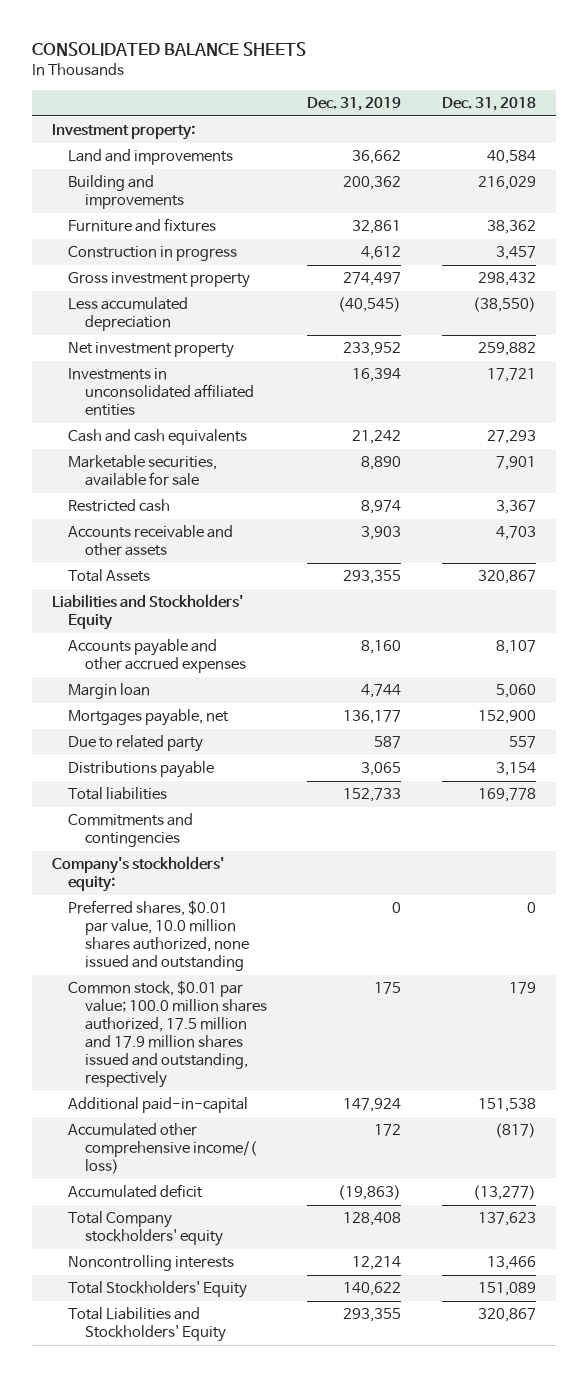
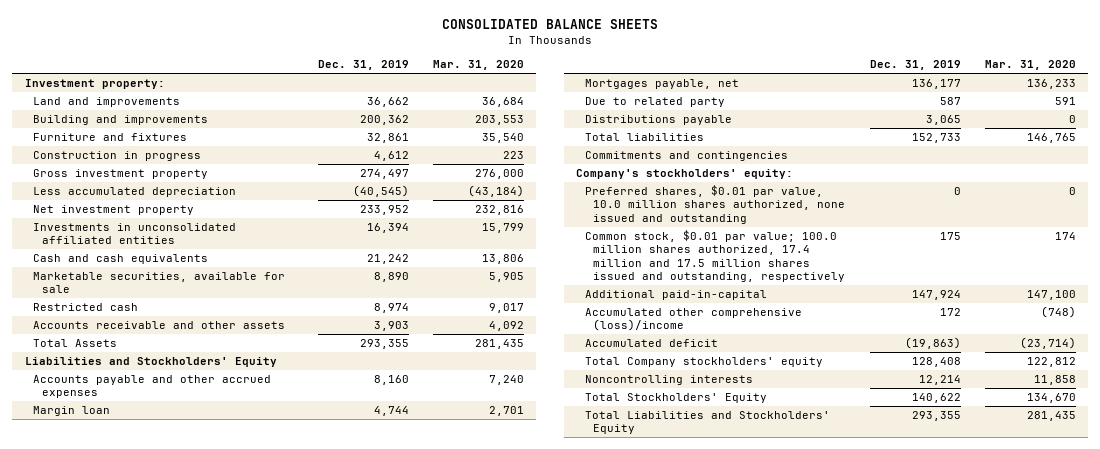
[441,96,536,111] Dec. 31, 2018 -> none
none -> [433,60,525,71] Mar. 31, 2020
[68,980,267,1088] Common stock, $0.01 par value; 100.0 million shares authorized, 17.5 million and 17.9 million shares issued and outstanding, respectively -> [584,230,846,283] Common stock, $0.01 par value; 100.0 million shares authorized, 17.4 million and 17.5 million shares issued and outstanding, respectively
[68,1123,257,1175] Accumulated other comprehensive income/( loss) -> [584,308,802,332] Accumulated other comprehensive (loss)/income

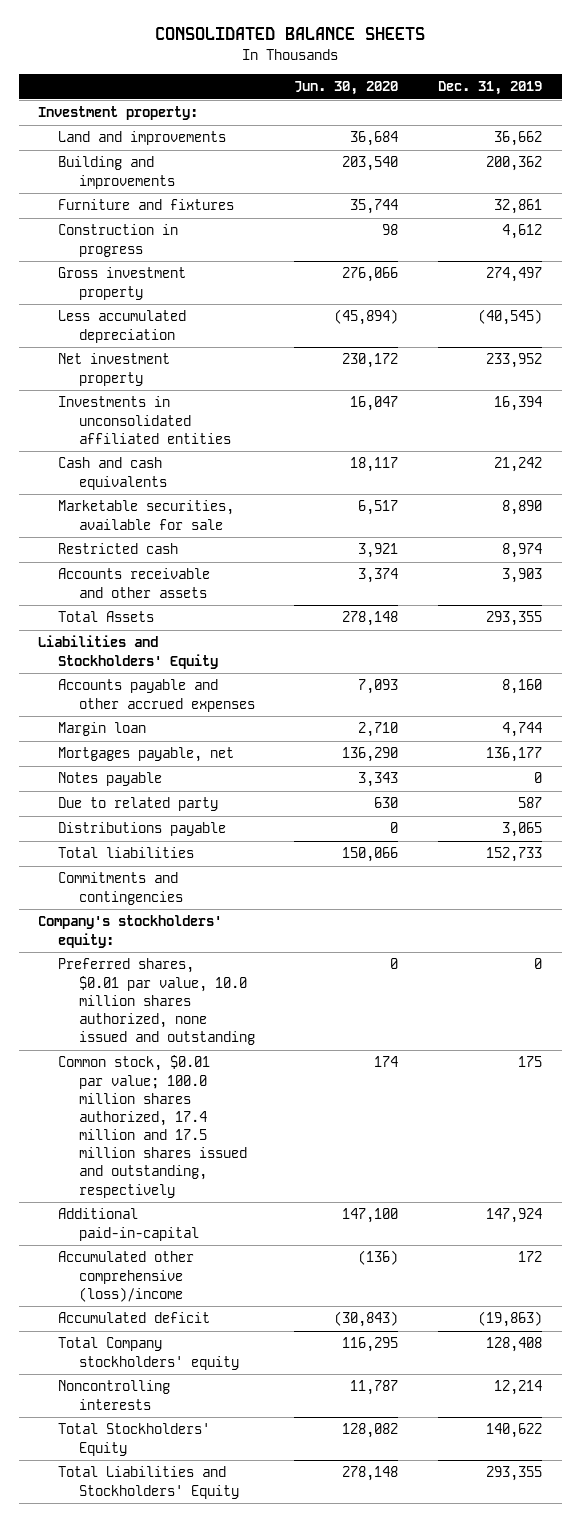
[433,60,525,71] Mar. 31, 2020 -> none
none -> [294,81,399,96] Jun. 30, 2020
none -> [58,772,163,787] Notes payable

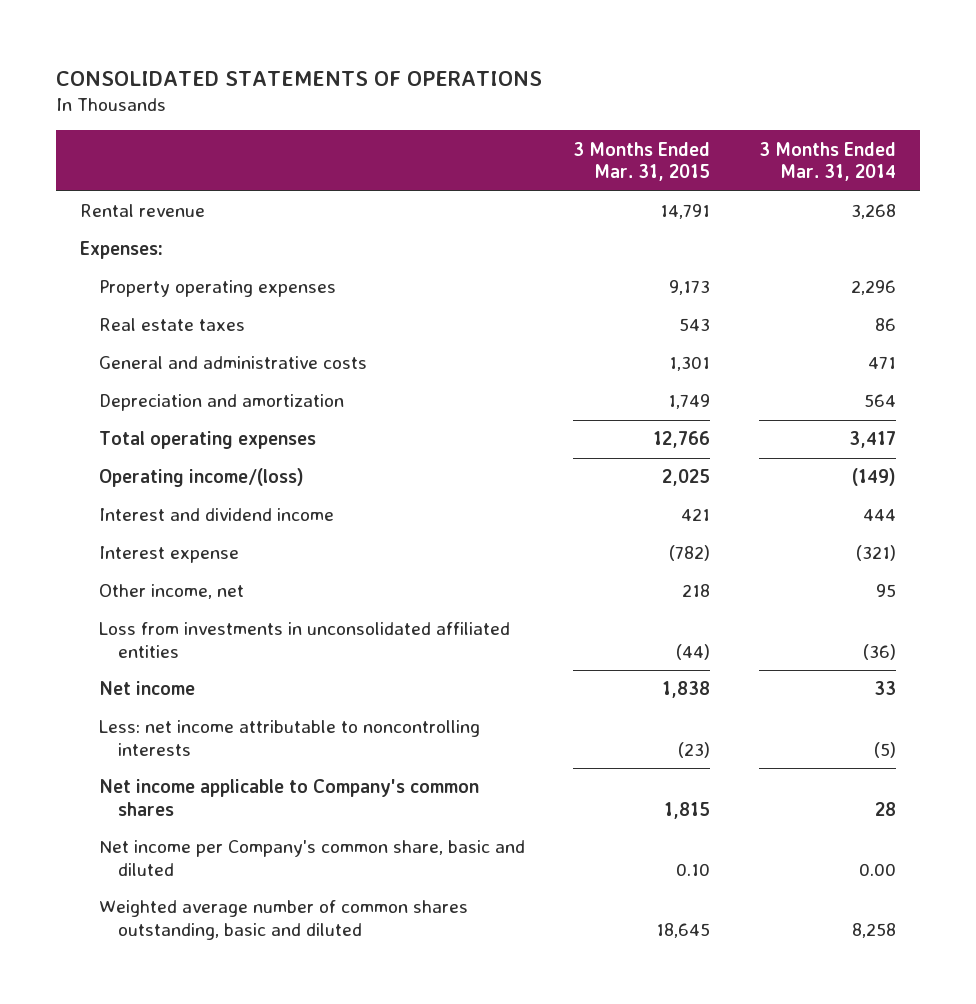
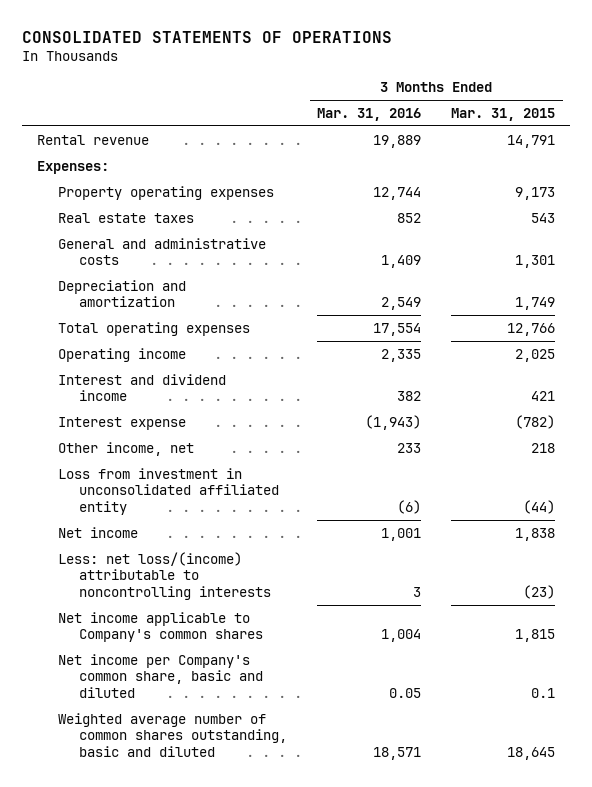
[758,141,896,182] 3 Months Ended Mar. 31, 2014 -> none
none -> [317,107,422,121] Mar. 31, 2016
[98,468,304,488] Operating income/(loss) -> [58,347,187,362] Operating income
[98,622,510,658] Loss from investments in unconsolidated affiliated entities -> [58,467,279,516] Loss from investment in unconsolidated affiliated entity
[98,720,480,756] Less: net income attributable to noncontrolling interests -> [58,551,271,601] Less: net loss/(income) attributable to noncontrolling interests
[676,862,711,876] 0.10 -> [531,688,556,699] 0.1

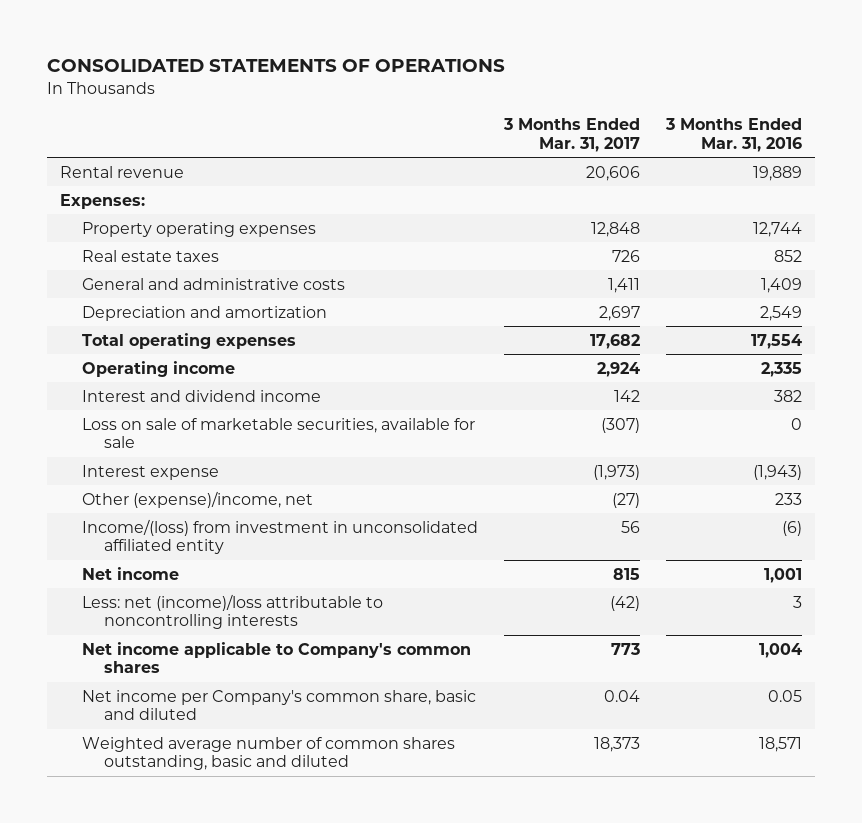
[451,107,556,121] Mar. 31, 2015 -> none
none -> [503,118,641,152] 3 Months Ended Mar. 31, 2017
none -> [82,417,476,449] Loss on sale of marketable securities, available for sale
[58,441,195,456] Other income, net -> [82,490,314,508] Other (expense)/income, net
[58,467,279,516] Loss from investment in unconsolidated affiliated entity -> [82,518,479,555] Income/(loss) from investment in unconsolidated affiliated entity
[58,551,271,601] Less: net loss/(income) attributable to noncontrolling interests -> [82,593,384,630] Less: net (income)/loss attributable to noncontrolling interests

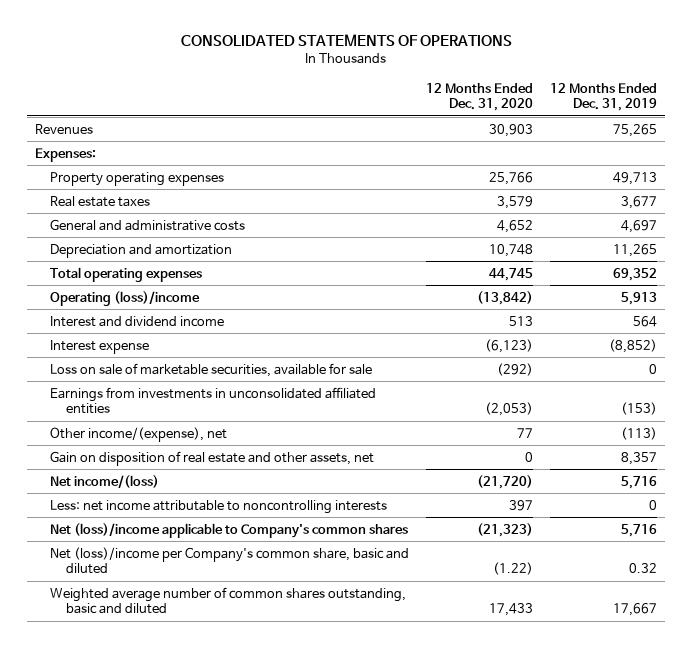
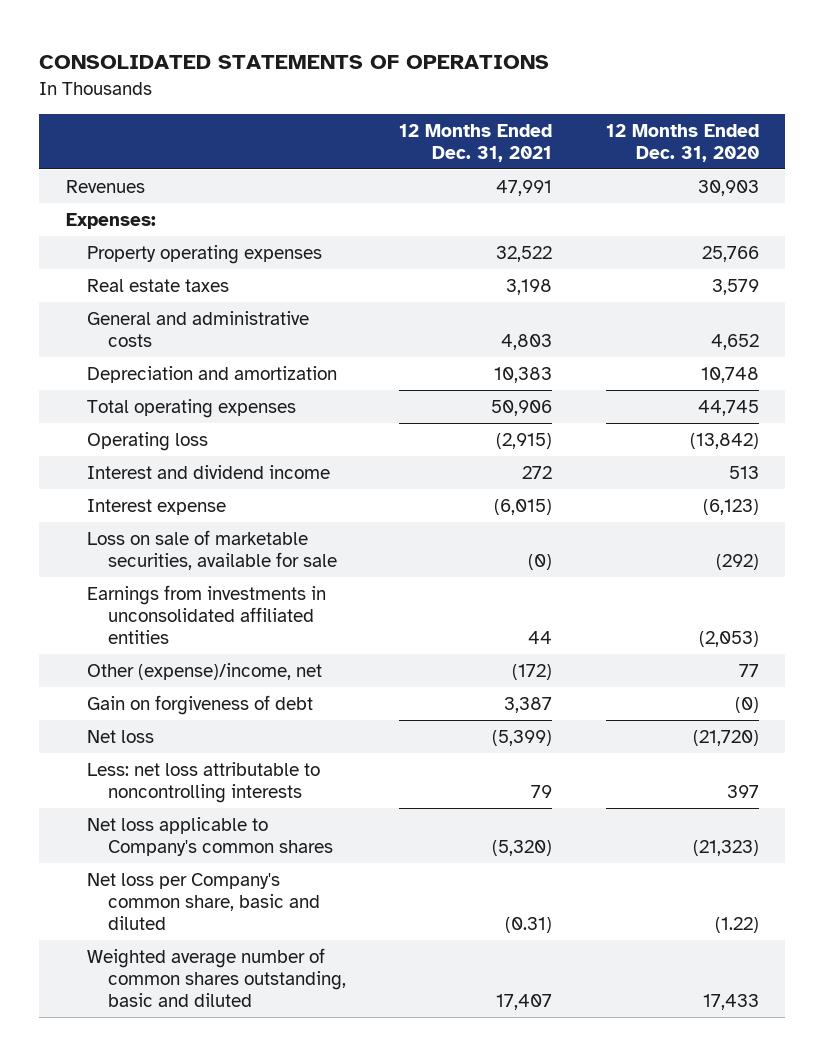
[549,82,657,112] 12 Months Ended Dec. 31, 2019 -> none
none -> [399,123,553,162] 12 Months Ended Dec. 31, 2021
[50,290,201,306] Operating (loss)/income -> [86,431,208,451] Operating loss
[50,450,375,466] Gain on disposition of real estate and other assets, net -> none
[50,426,228,442] Other income/(expense), net -> [86,662,322,680] Other (expense)/income, net
none -> [86,694,313,715] Gain on forgiveness of debt
[50,474,160,489] Net income/(loss) -> [86,729,154,743] Net loss
[50,499,388,514] Less: net income attributable to noncontrolling interests -> [86,761,320,804] Less: net loss attributable to noncontrolling interests
[50,522,409,538] Net (loss)/income applicable to Company's common shares -> [86,816,334,857] Net loss applicable to Company's common shares
[50,546,410,575] Net (loss)/income per Company's common share, basic and diluted -> [86,872,321,931] Net loss per Company's common share, basic and diluted

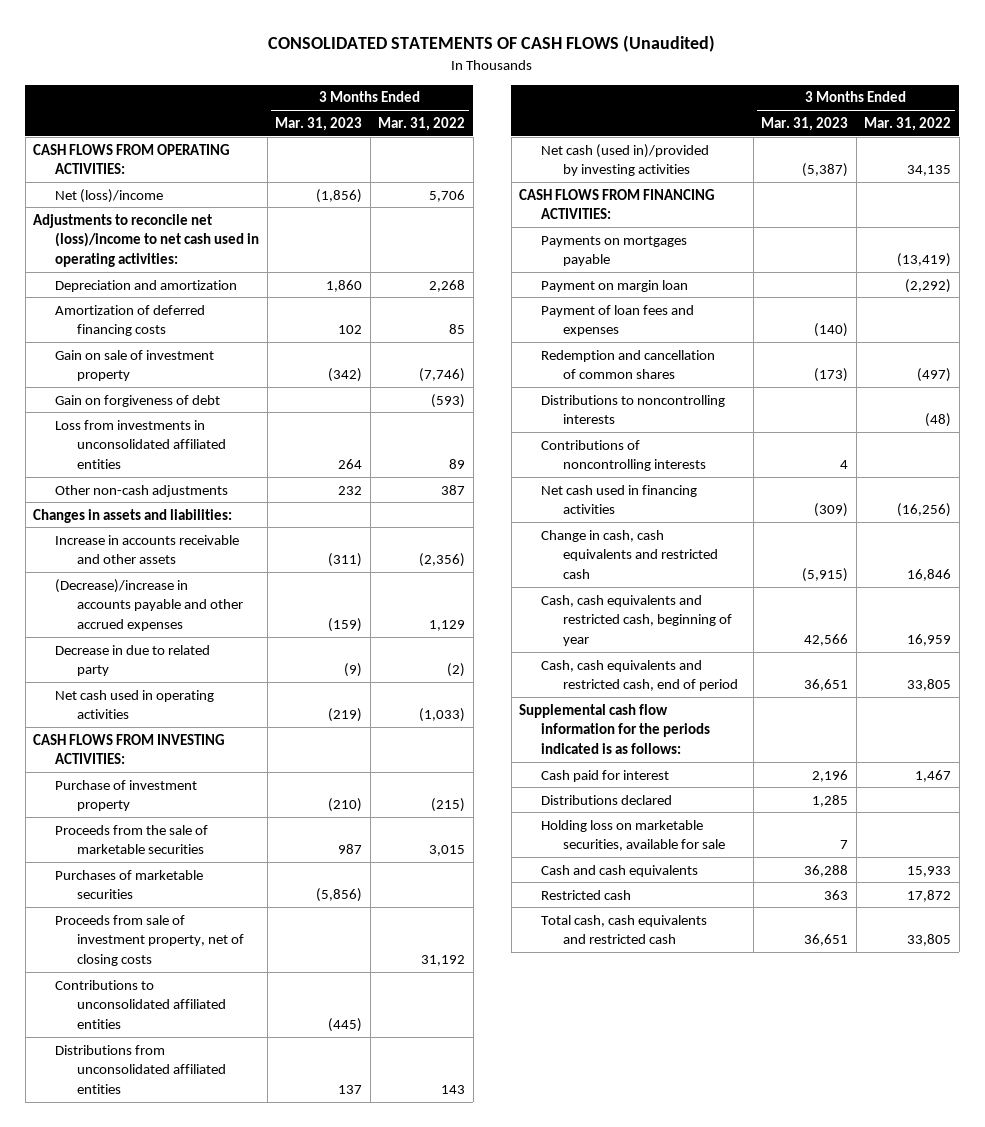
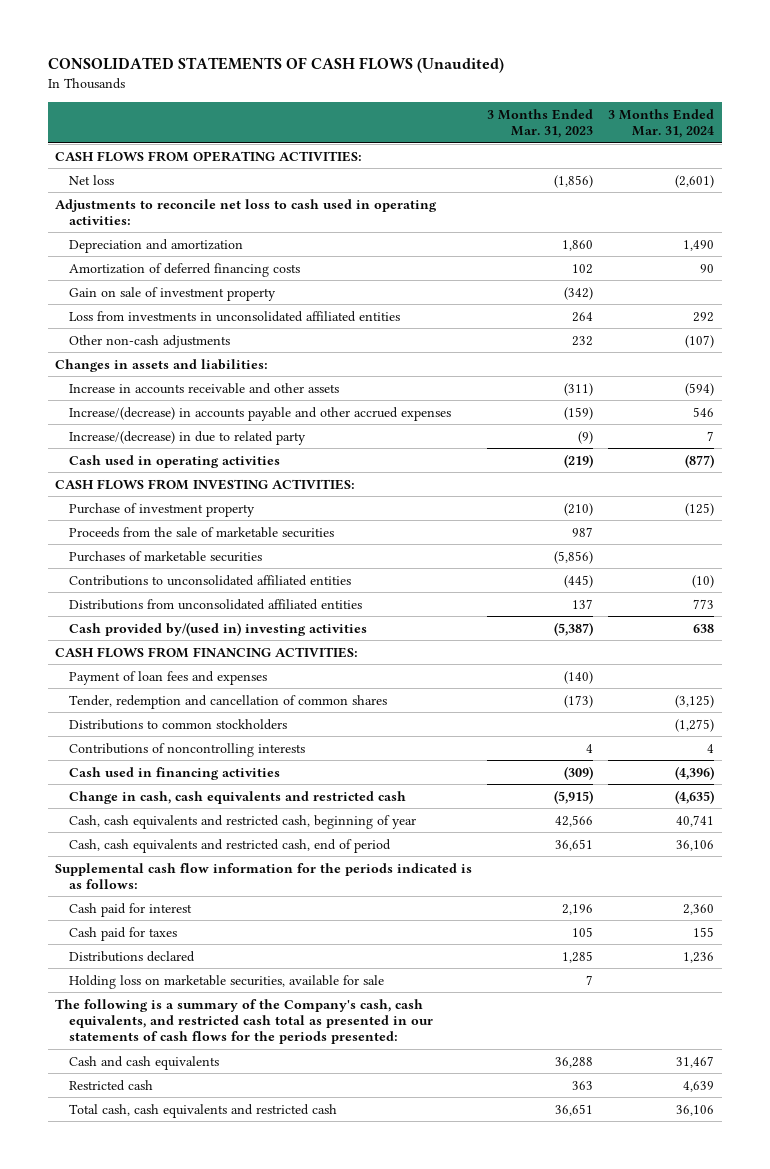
[378,116,466,131] Mar. 31, 2022 -> none
none -> [608,108,715,139] 3 Months Ended Mar. 31, 2024
[55,188,164,203] Net (loss)/income -> [68,174,114,185] Net loss
[33,213,260,267] Adjustments to reconcile net (loss)/income to net cash used in operating activities: -> [55,198,438,225] Adjustments to reconcile net loss to cash used in operating activities:
[55,394,221,407] Gain on forgiveness of debt -> none
[55,578,244,631] (Decrease)/increase in accounts payable and other accrued expenses -> [68,406,451,421] Increase/(decrease) in accounts payable and other accrued expenses
[55,644,211,677] Decrease in due to related party -> [68,430,306,445] Increase/(decrease) in due to related party
[55,689,215,720] Net cash used in operating activities -> [68,454,280,468] Cash used in operating activities
[55,914,245,966] Proceeds from sale of investment property, net of closing costs -> none
[541,143,710,177] Net cash (used in)/provided by investing activities -> [68,621,367,636] Cash provided by/(used in) investing activities
[541,235,688,267] Payments on mortgages payable -> none
[541,279,689,292] Payment on margin loan -> none
[541,394,726,425] Distributions to noncontrolling interests -> none
[541,349,716,380] Redemption and cancellation of common shares -> [68,694,387,709] Tender, redemption and cancellation of common shares
none -> [68,718,287,730] Distributions to common stockholders
[541,484,698,515] Net cash used in financing activities -> [68,766,280,780] Cash used in financing activities
none -> [68,926,177,941] Cash paid for taxes
none -> [55,998,433,1045] The following is a summary of the Company's cash, cash equivalents, and restricted cash total as presented in our statements of cash flows for the periods presented:

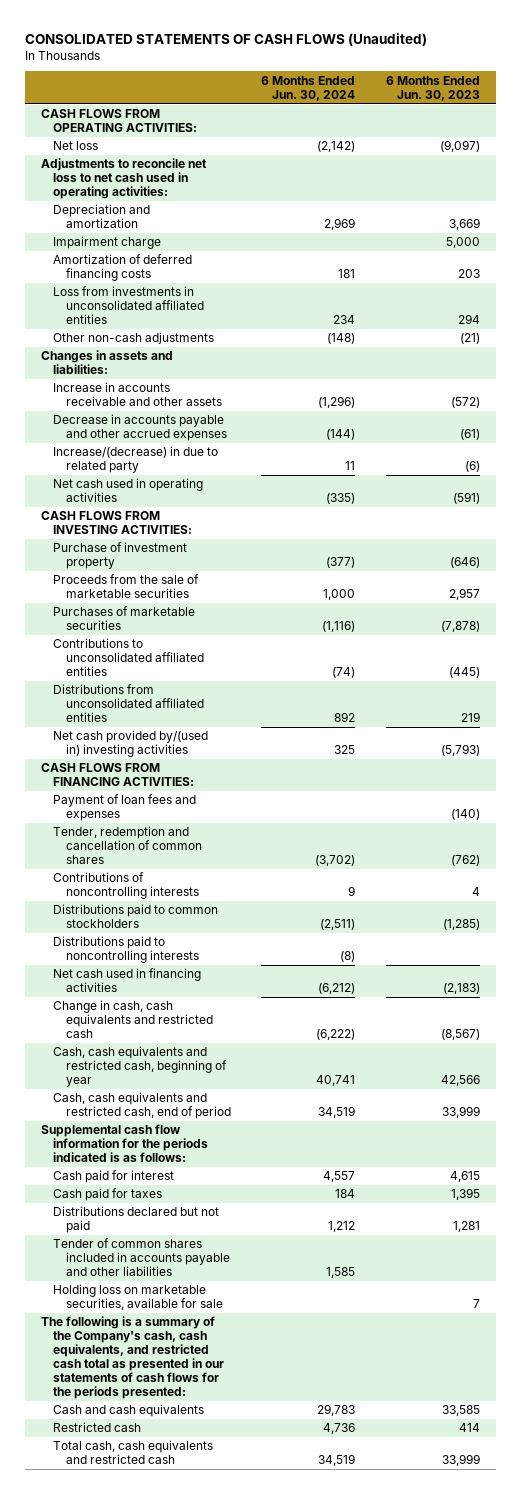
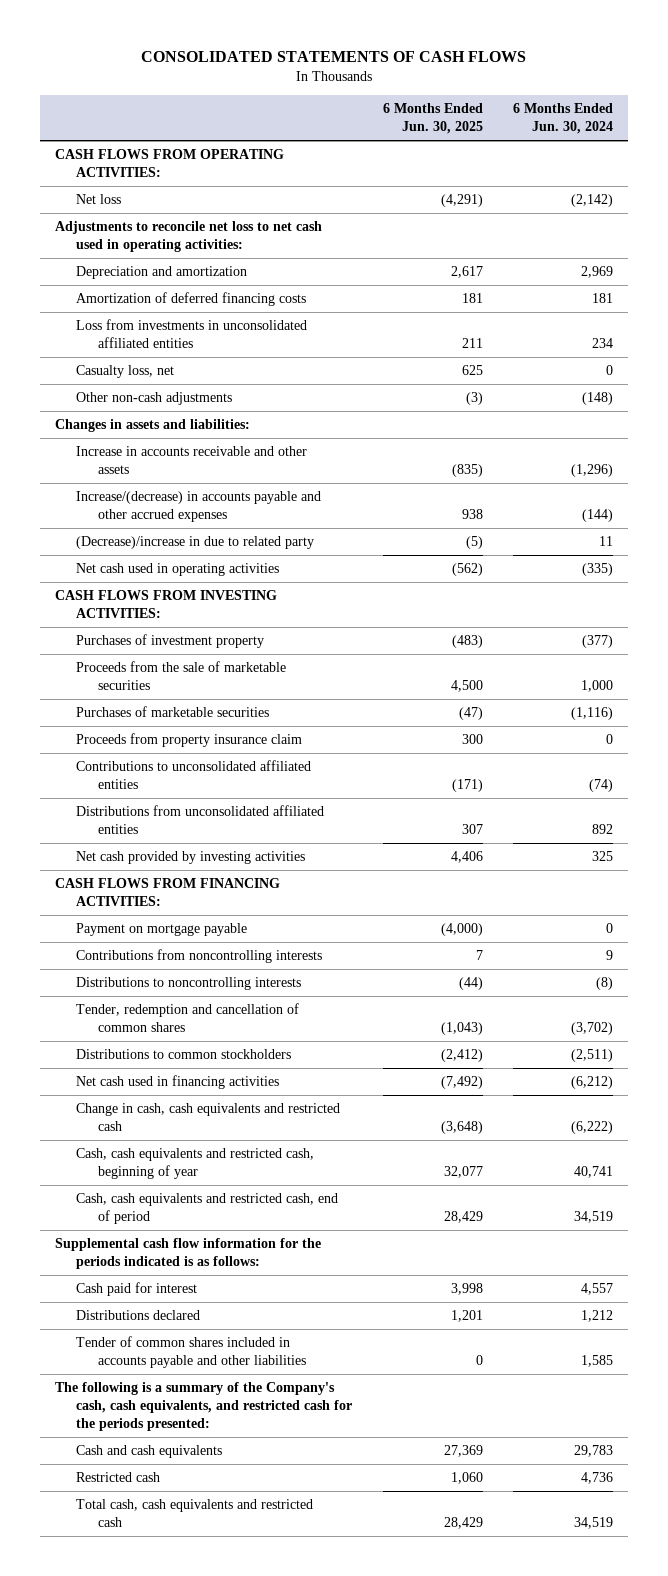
[25,32,428,46] CONSOLIDATED STATEMENTS OF CASH FLOWS (Unaudited) -> [140,50,526,62] CONSOLIDATED STATEMENTS OF CASH FLOWS
[386,75,481,101] 6 Months Ended Jun. 30, 2023 -> none
none -> [382,102,483,135] 6 Months Ended Jun. 30, 2025
[53,236,162,250] Impairment charge -> none
none -> [76,365,175,379] Casualty loss, net
[53,414,227,442] Decrease in accounts payable and other accrued expenses -> [76,491,322,523] Increase/(decrease) in accounts payable and other accrued expenses
[53,446,219,474] Increase/(decrease) in due to related party -> [76,536,315,550] (Decrease)/increase in due to related party
[53,542,188,570] Purchase of investment property -> [76,634,265,649] Purchases of investment property
none -> [76,733,303,748] Proceeds from property insurance claim
[53,730,209,758] Net cash provided by/(used in) investing activities -> [76,851,306,865] Net cash provided by investing activities
[53,794,197,822] Payment of loan fees and expenses -> none
none -> [76,923,248,937] Payment on mortgage payable
none -> [76,949,323,964] Contributions from noncontrolling interests
none -> [76,977,302,991] Distributions to noncontrolling interests
[53,872,199,900] Contributions of noncontrolling interests -> none
[53,936,199,964] Distributions paid to noncontrolling interests -> none
[53,904,219,929] Distributions paid to common stockholders -> [76,1049,292,1060] Distributions to common stockholders
[53,1188,163,1202] Cash paid for taxes -> none
[53,1206,220,1234] Distributions declared but not paid -> [76,1310,201,1321] Distributions declared
[53,1284,223,1311] Holding loss on marketable securities, available for sale -> none
[40,1316,225,1399] The following is a summary of the Company's cash, cash equivalents, and restricted cash total as presented in our statements of cash flows for the periods presented: -> [55,1382,353,1432] The following is a summary of the Company's cash, cash equivalents, and restricted cash for the periods presented:

